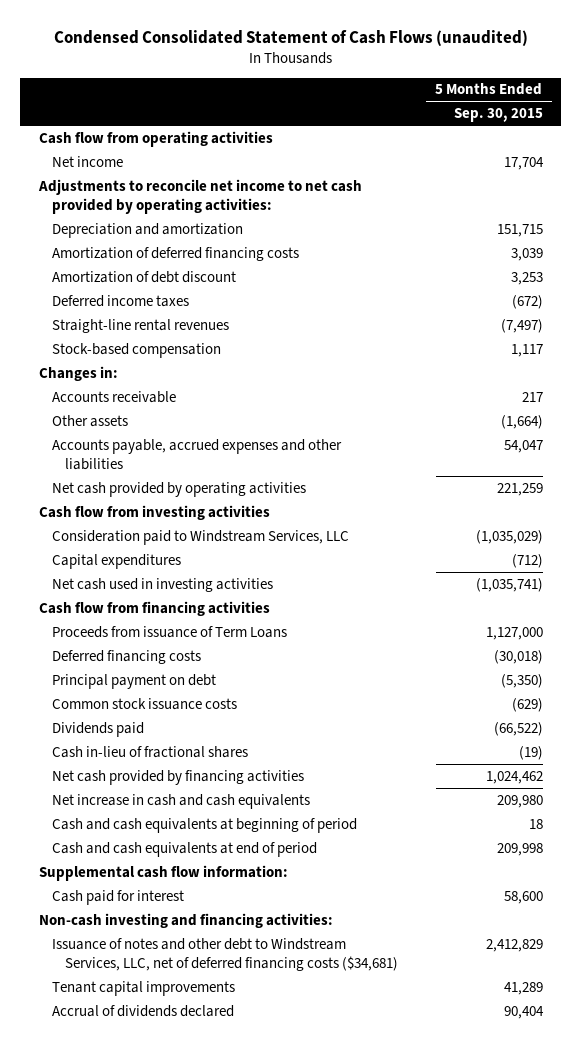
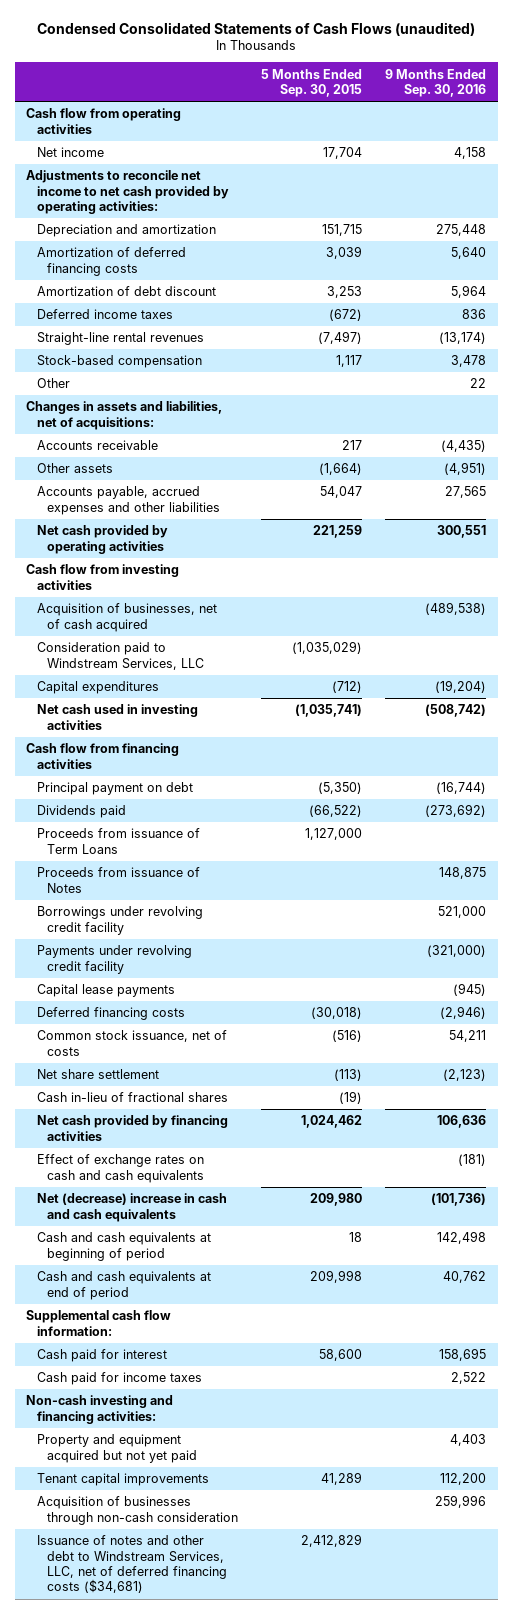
[53,29,528,46] Condensed Consolidated Statement of Cash Flows (unaudited) -> [37,21,476,36] Condensed Consolidated Statements of Cash Flows (unaudited)
none -> [385,68,487,97] 9 Months Ended Sep. 30, 2016
none -> [36,378,70,389] Other
[38,365,118,381] Changes in: -> [26,401,223,430] Changes in assets and liabilities, net of acquisitions:
none -> [36,603,217,632] Acquisition of businesses, net of cash acquired
[51,697,237,710] Common stock issuance costs -> none
[51,625,287,638] Proceeds from issuance of Term Loans -> [36,828,200,854] Proceeds from issuance of Term Loans
none -> [36,867,200,893] Proceeds from issuance of Notes
none -> [36,906,203,935] Borrowings under revolving credit facility
none -> [36,945,192,974] Payments under revolving credit facility
none -> [36,984,175,998] Capital lease payments
[51,649,201,664] Deferred financing costs -> [36,1007,185,1021] Deferred financing costs
none -> [36,1030,227,1056] Common stock issuance, net of costs
none -> [36,1069,159,1080] Net share settlement
none -> [36,1154,205,1183] Effect of exchange rates on cash and cash equivalents
[51,793,310,809] Net increase in cash and cash equivalents -> [36,1193,227,1222] Net (decrease) increase in cash and cash equivalents
none -> [36,1372,202,1386] Cash paid for income taxes
none -> [36,1434,198,1463] Property and equipment acquired but not yet paid
[51,1004,234,1017] Accrual of dividends declared -> none
none -> [36,1496,239,1525] Acquisition of businesses through non-cash consideration
[51,937,398,971] Issuance of notes and other debt to Windstream Services, LLC, net of deferred financing costs ($34,681) -> [36,1535,228,1594] Issuance of notes and other debt to Windstream Services, LLC, net of deferred financing costs ($34,681)

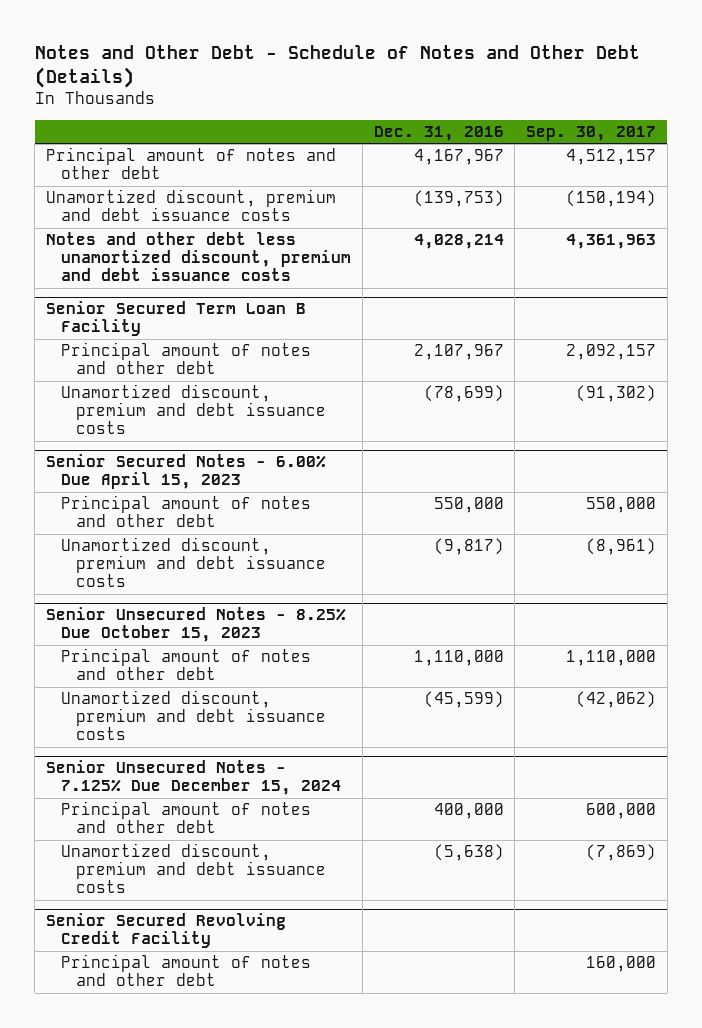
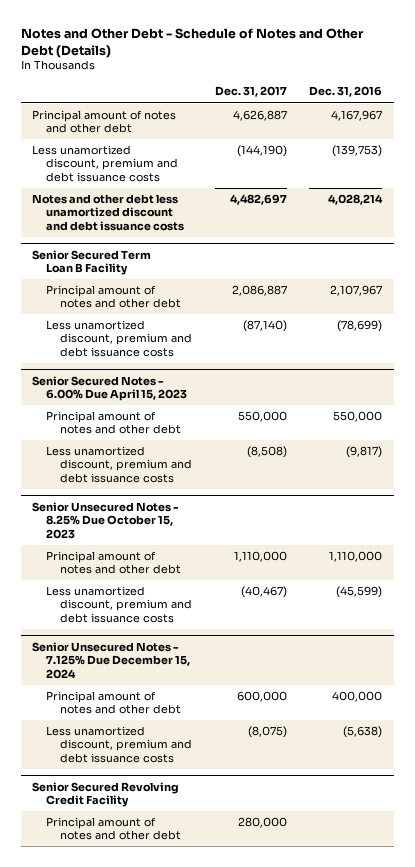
[525,125,656,141] Sep. 30, 2017 -> none
none -> [214,86,287,98] Dec. 31, 2017
[46,189,337,222] Unamortized discount, premium and debt issuance costs -> [32,145,178,182] Less unamortized discount, premium and debt issuance costs
[46,232,352,282] Notes and other debt less unamortized discount, premium and debt issuance costs -> [32,194,184,231] Notes and other debt less unamortized discount and debt issuance costs
[61,384,327,435] Unamortized discount, premium and debt issuance costs -> [45,320,192,357] Less unamortized discount, premium and debt issuance costs
[61,537,327,588] Unamortized discount, premium and debt issuance costs -> [45,446,192,483] Less unamortized discount, premium and debt issuance costs
[61,690,327,741] Unamortized discount, premium and debt issuance costs -> [45,586,192,623] Less unamortized discount, premium and debt issuance costs
[61,843,327,894] Unamortized discount, premium and debt issuance costs -> [45,726,192,763] Less unamortized discount, premium and debt issuance costs

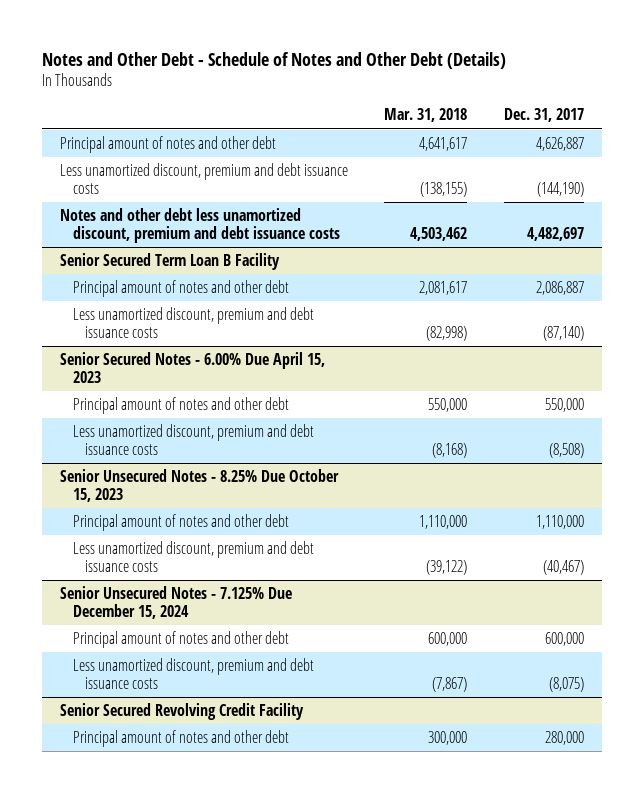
[309,86,383,98] Dec. 31, 2016 -> none
none -> [384,108,468,123] Mar. 31, 2018
[32,194,184,231] Notes and other debt less unamortized discount and debt issuance costs -> [60,207,340,244] Notes and other debt less unamortized discount, premium and debt issuance costs

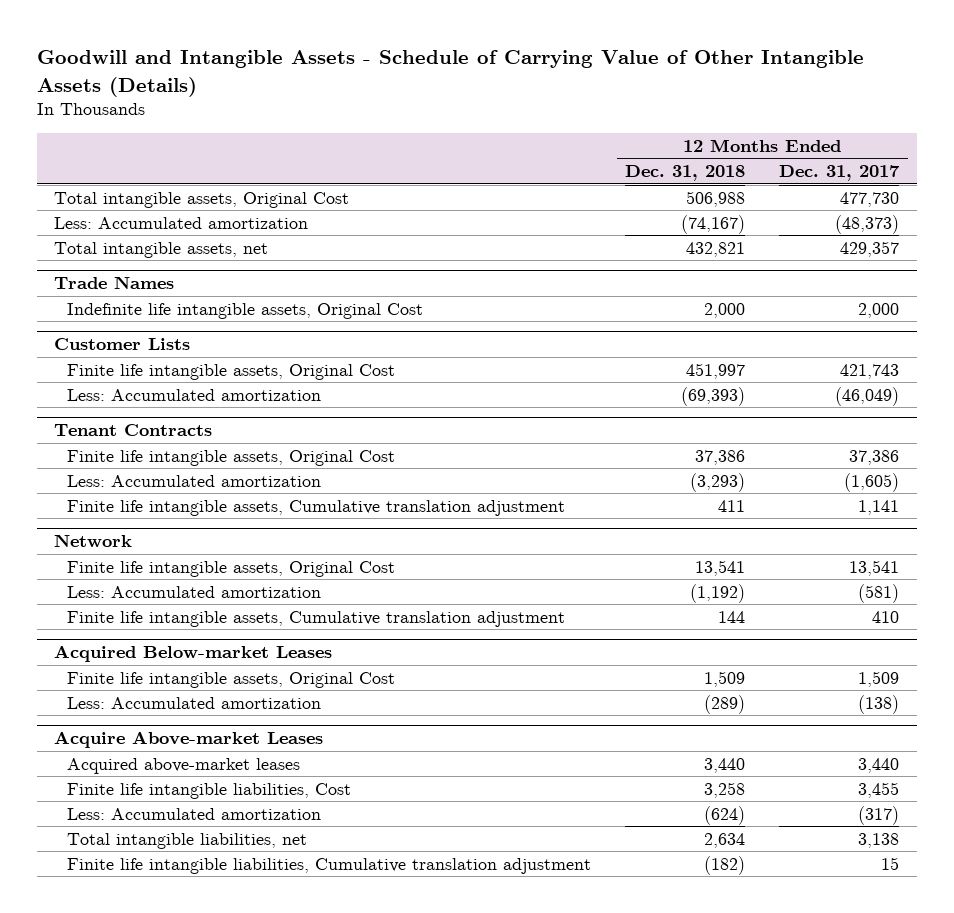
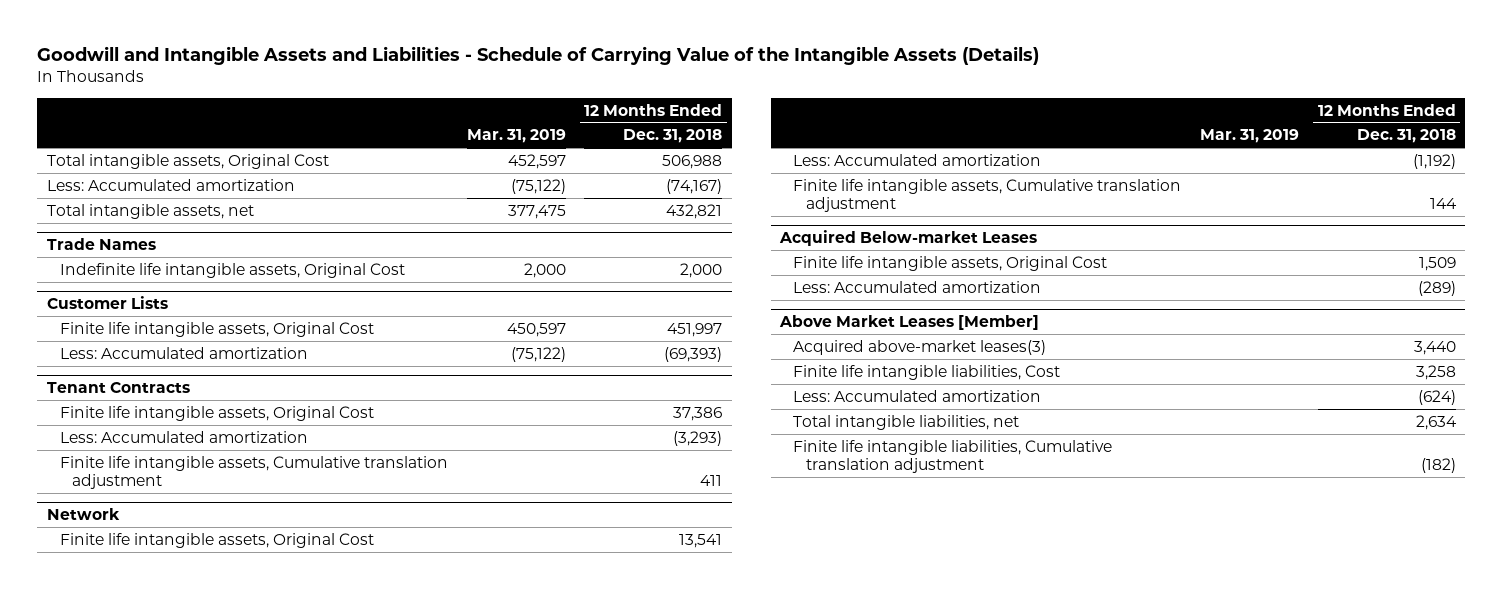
[37,50,865,97] Goodwill and Intangible Assets - Schedule of Carrying Value of Other Intangible Assets (Details) -> [37,46,1040,66] Goodwill and Intangible Assets and Liabilities - Schedule of Carrying Value of the Intangible Assets (Details)
[779,165,901,182] Dec. 31, 2017 -> none
none -> [466,129,566,144] Mar. 31, 2019
[54,731,324,749] Acquire Above-market Leases -> [779,314,1040,330] Above Market Leases [Member]
[66,757,300,774] Acquired above-market leases -> [792,339,1046,355] Acquired above-market leases(3)

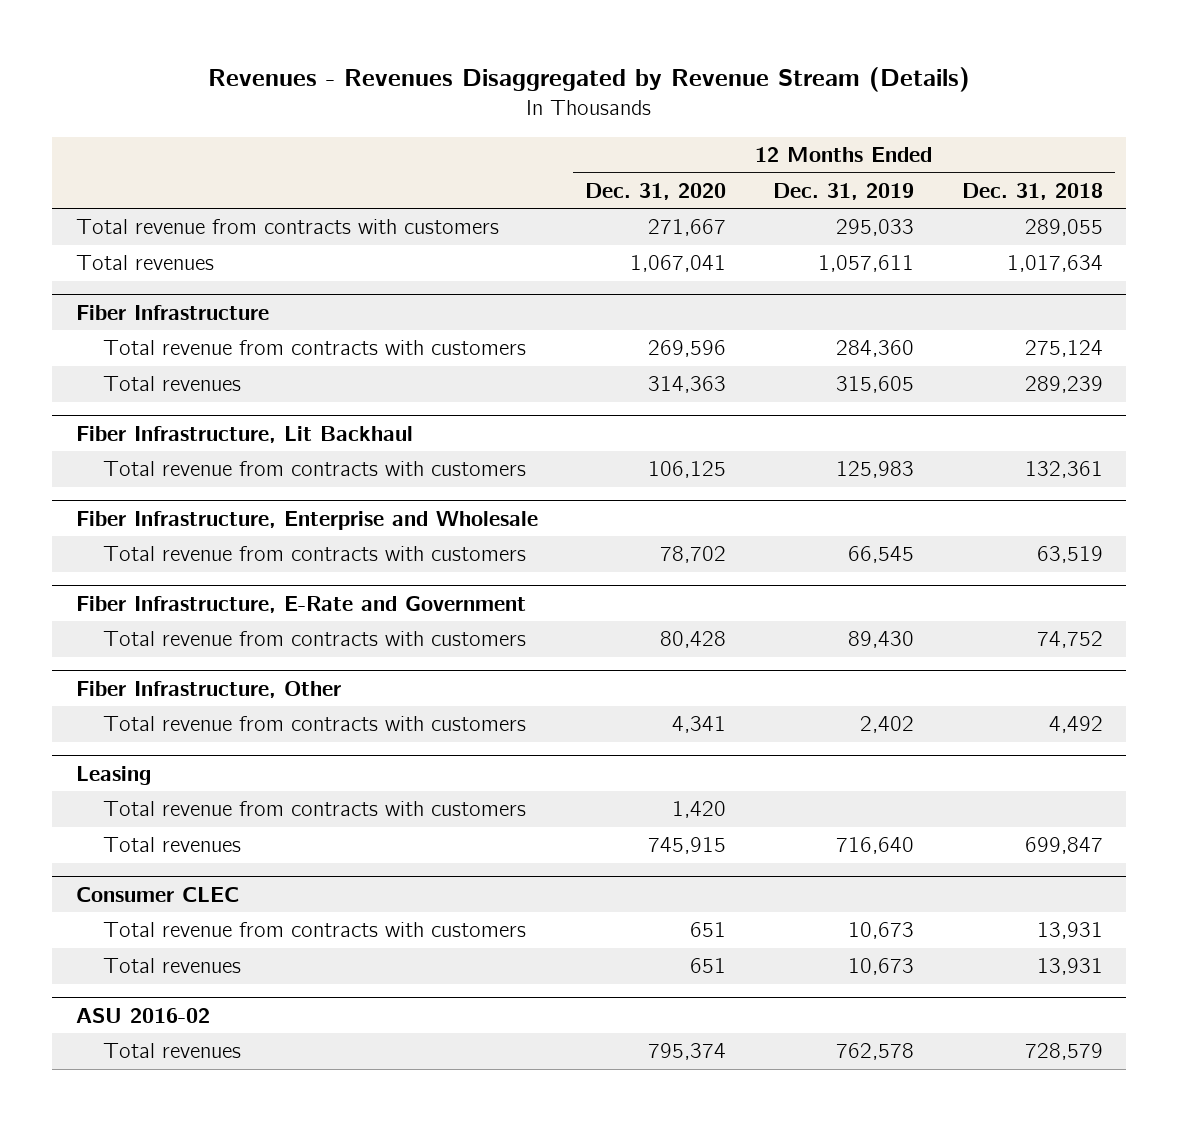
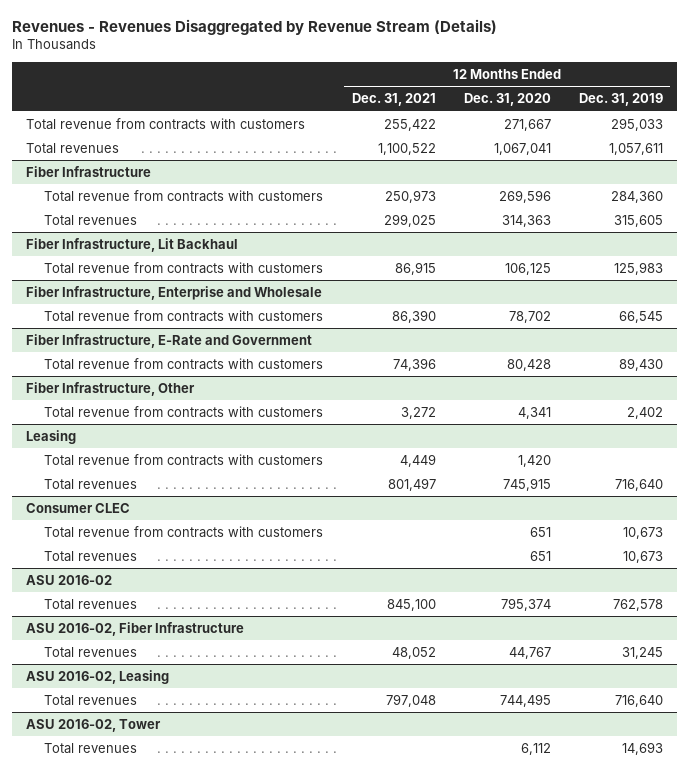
[961,182,1103,200] Dec. 31, 2018 -> none
none -> [351,93,436,107] Dec. 31, 2021
none -> [25,621,244,636] ASU 2016-02, Fiber Infrastructure
none -> [44,646,138,658] Total revenues
none -> [25,669,169,684] ASU 2016-02, Leasing
none -> [44,694,138,706] Total revenues
none -> [25,718,161,732] ASU 2016-02, Tower
none -> [44,742,138,754] Total revenues

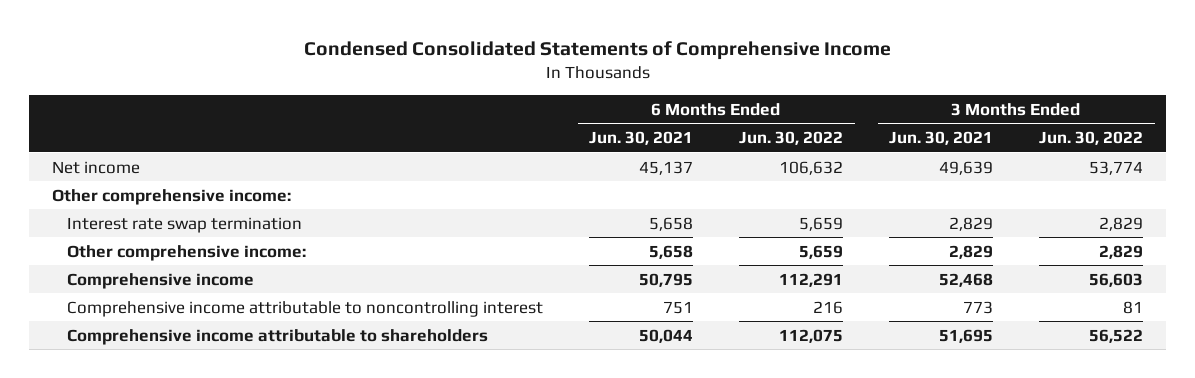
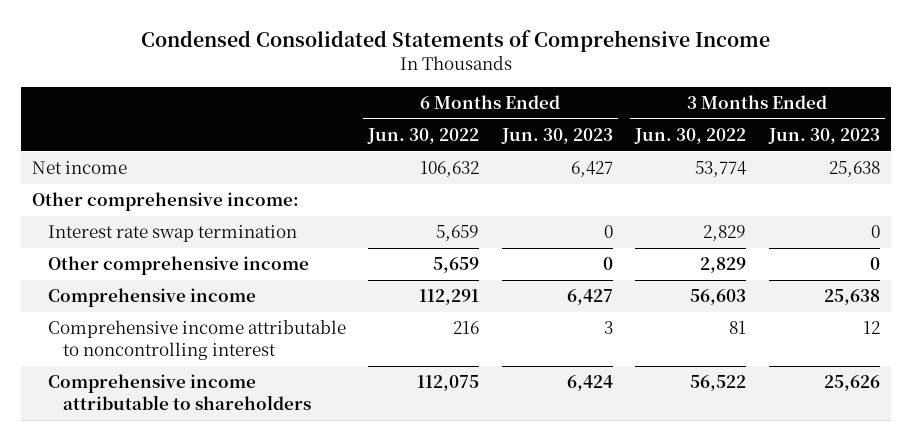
[589,131,694,146] Jun. 30, 2021 -> none
[889,131,994,146] Jun. 30, 2021 -> none
none -> [500,127,613,144] Jun. 30, 2023
none -> [767,127,880,144] Jun. 30, 2023
[67,244,307,261] Other comprehensive income: -> [47,256,309,276] Other comprehensive income

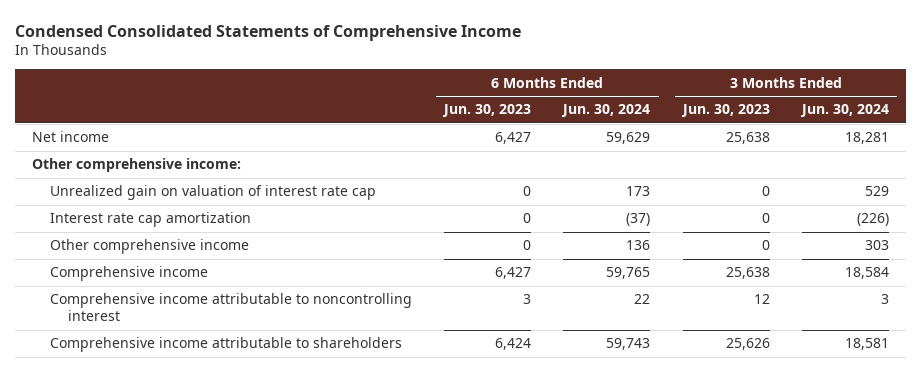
[367,127,480,144] Jun. 30, 2022 -> none
[634,127,747,144] Jun. 30, 2022 -> none
none -> [561,104,651,118] Jun. 30, 2024
none -> [800,104,890,118] Jun. 30, 2024
[47,225,297,243] Interest rate swap termination -> none
none -> [49,185,376,201] Unrealized gain on valuation of interest rate cap
none -> [49,212,251,228] Interest rate cap amortization

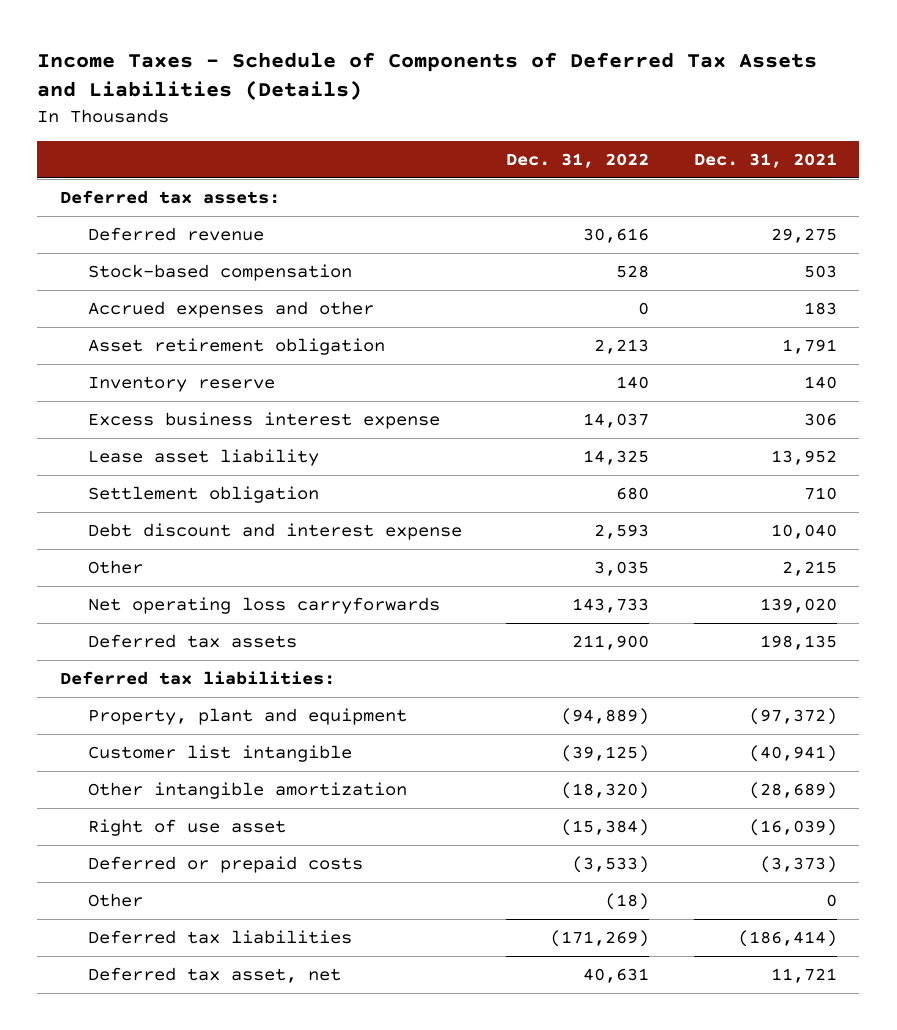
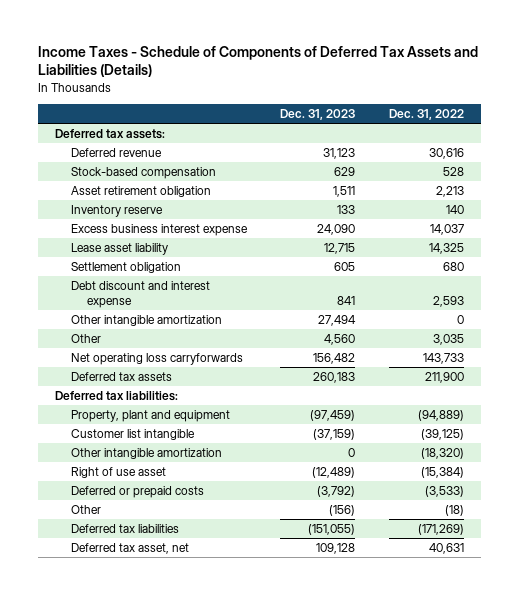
[694,152,838,168] Dec. 31, 2021 -> none
none -> [280,108,356,120] Dec. 31, 2023
[87,300,374,318] Accrued expenses and other -> none
none -> [70,315,222,327] Other intangible amortization

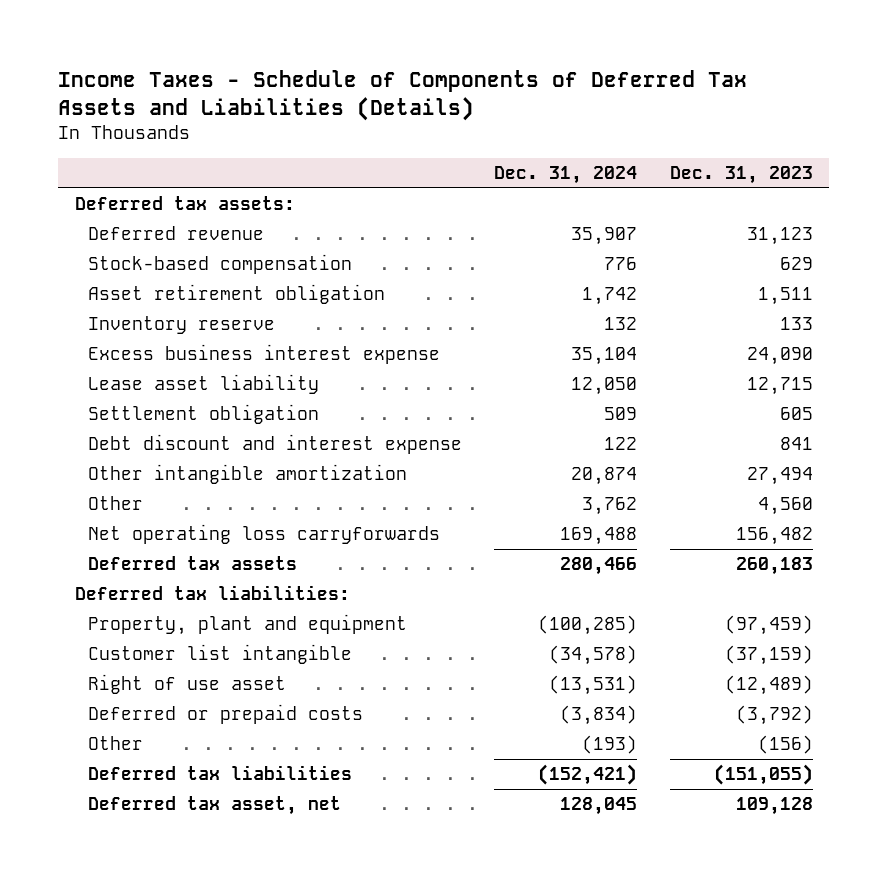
[388,108,464,120] Dec. 31, 2022 -> none
none -> [494,165,638,184] Dec. 31, 2024
[70,448,222,460] Other intangible amortization -> none

